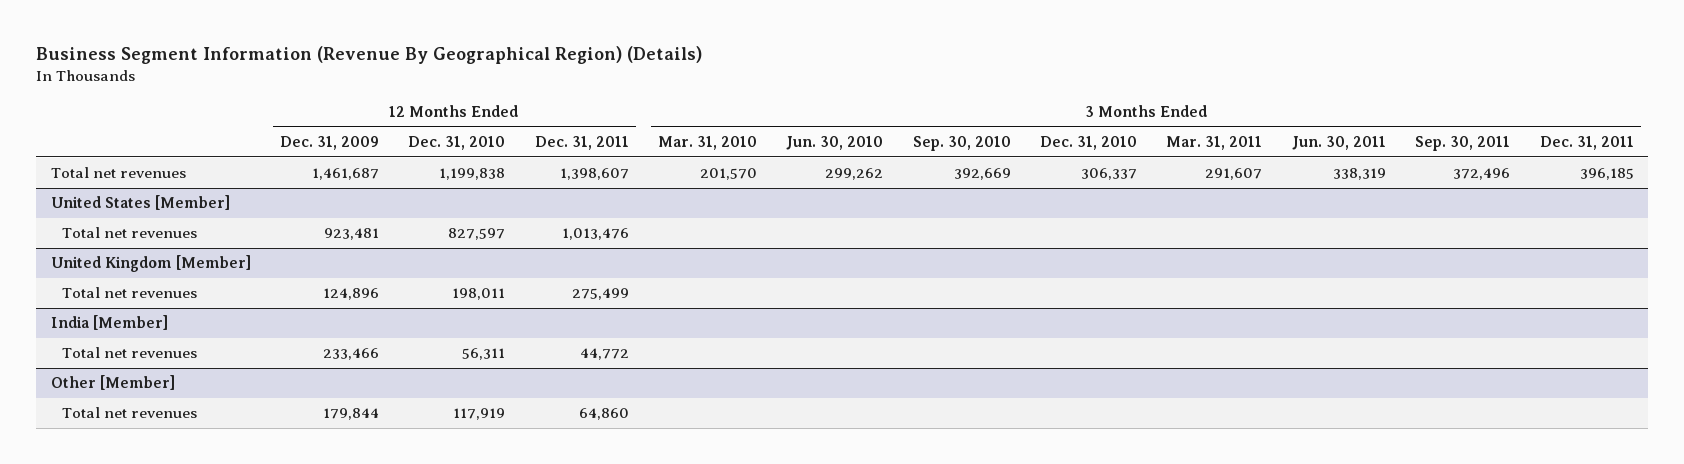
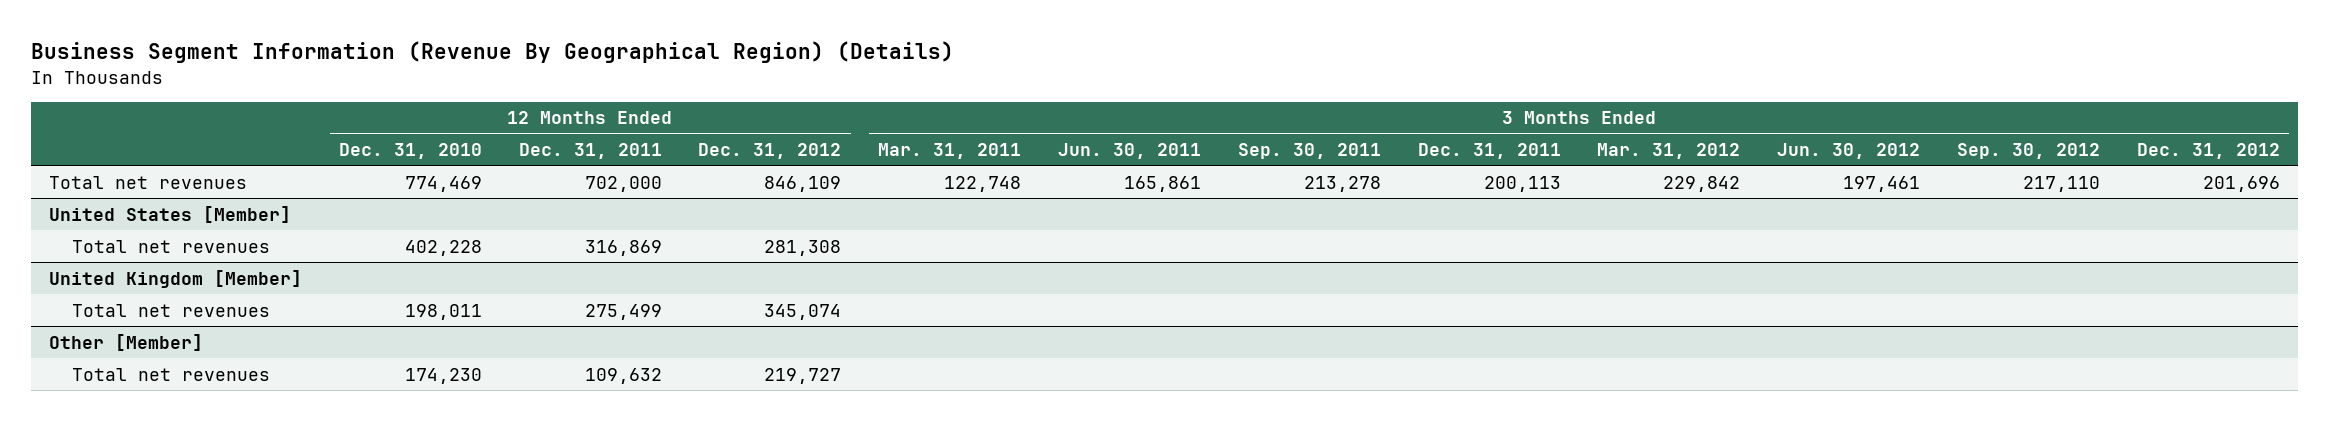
[279,136,379,151] Dec. 31, 2009 -> none
[658,136,758,151] Mar. 31, 2010 -> none
[786,136,884,151] Jun. 30, 2010 -> none
[912,136,1011,152] Sep. 30, 2010 -> none
[1040,136,1138,151] Dec. 31, 2010 -> none
none -> [698,143,842,160] Dec. 31, 2012
none -> [1597,143,1741,160] Mar. 31, 2012
none -> [1777,143,1921,160] Jun. 30, 2012
none -> [1957,143,2101,160] Sep. 30, 2012
none -> [2136,143,2280,160] Dec. 31, 2012
[439,168,506,181] 1,199,838 -> [404,175,482,192] 774,469
[559,168,629,181] 1,398,607 -> [584,175,662,192] 702,000
[1205,168,1263,181] 291,607 -> [944,175,1022,192] 122,748
[1332,168,1386,181] 338,319 -> [1124,175,1202,192] 165,861
[1453,168,1511,181] 372,496 -> [1303,175,1381,192] 213,278
[1579,168,1634,181] 396,185 -> [1483,175,1561,192] 200,113
[448,228,506,241] 827,597 -> [404,239,482,256] 402,228
[561,228,629,241] 1,013,476 -> [584,239,662,256] 316,869
[50,315,168,331] India [Member] -> none
[62,347,198,359] Total net revenues -> none
[453,408,506,421] 117,919 -> [404,367,482,384] 174,230
[578,408,629,421] 64,860 -> [584,367,662,384] 109,632

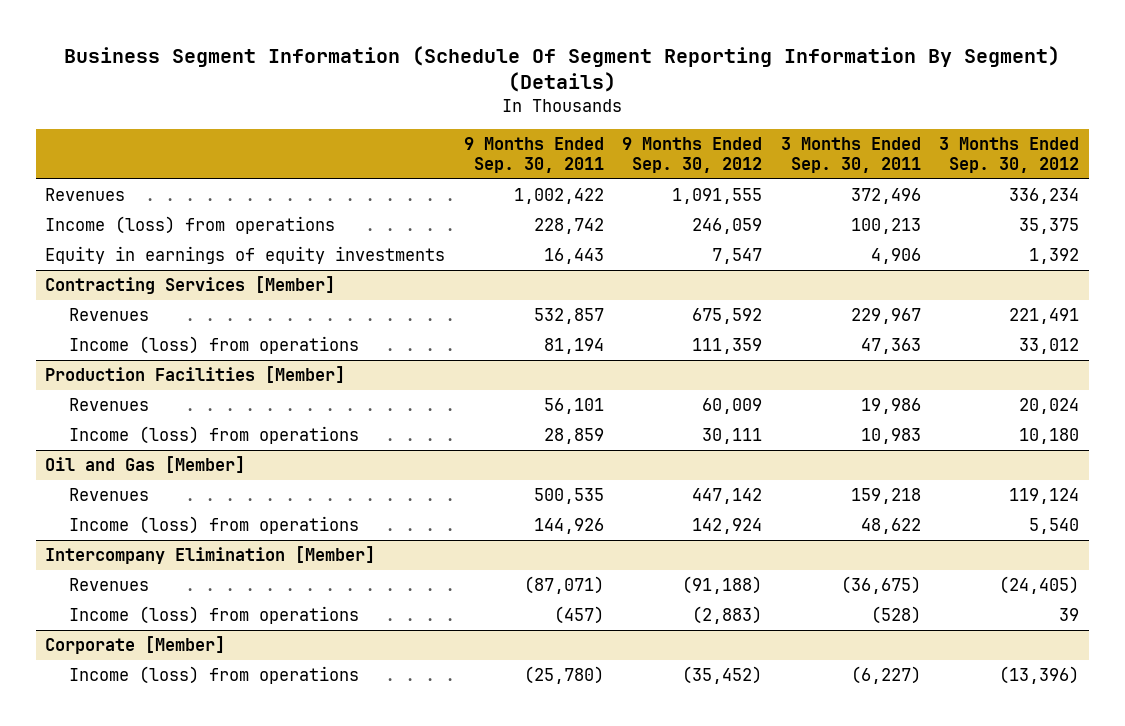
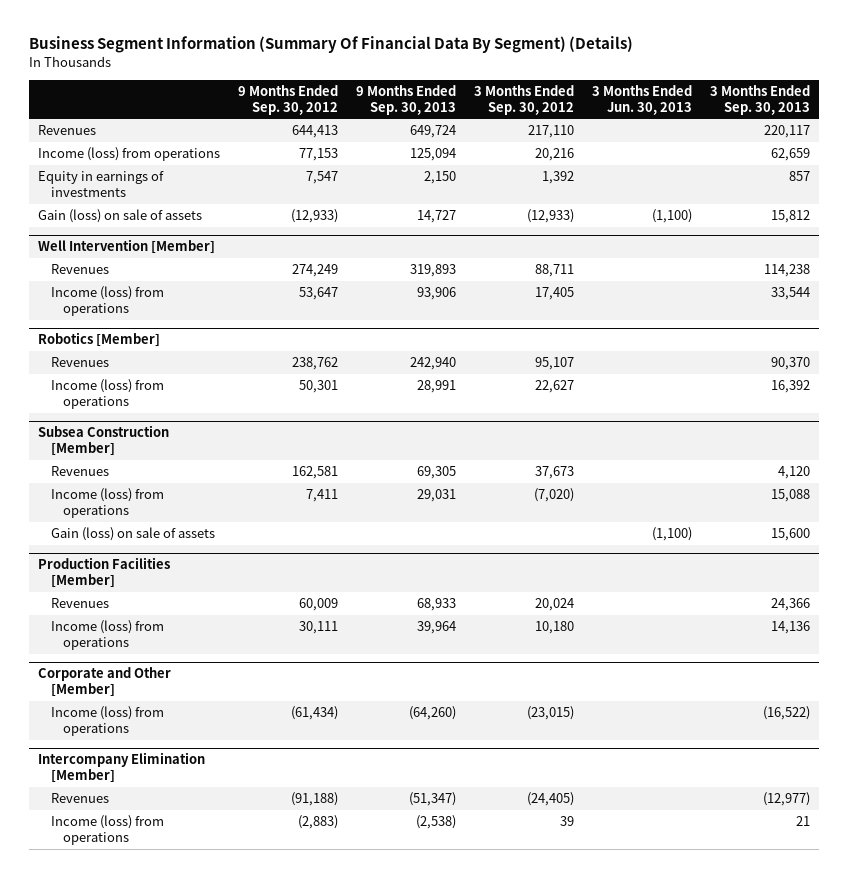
[64,45,1061,92] Business Segment Information (Schedule Of Segment Reporting Information By Segment) (Details) -> [28,36,633,54] Business Segment Information (Summary Of Financial Data By Segment) (Details)
[463,136,604,173] 9 Months Ended Sep. 30, 2011 -> none
[780,136,921,173] 3 Months Ended Sep. 30, 2011 -> none
none -> [355,84,456,115] 9 Months Ended Sep. 30, 2013
none -> [591,84,692,115] 3 Months Ended Jun. 30, 2013
none -> [709,84,810,115] 3 Months Ended Sep. 30, 2013
[45,276,336,295] Contracting Services [Member] -> none
[672,188,763,205] 1,091,555 -> [291,125,338,139] 644,413
[1009,188,1080,205] 336,234 -> [527,125,574,139] 217,110
[692,218,763,235] 246,059 -> [298,148,338,162] 77,153
[1019,218,1080,235] 35,375 -> [534,148,574,162] 20,216
[45,246,446,265] Equity in earnings of equity investments -> [37,171,164,198] Equity in earnings of investments
none -> [37,209,202,224] Gain (loss) on sale of assets
none -> [37,239,215,255] Well Intervention [Member]
[692,308,763,325] 675,592 -> [291,264,338,278] 274,249
[1009,308,1080,325] 221,491 -> [534,264,574,278] 88,711
[692,338,763,355] 111,359 -> [298,287,338,301] 53,647
[1019,338,1080,355] 33,012 -> [534,287,574,301] 17,405
none -> [37,332,160,348] Robotics [Member]
none -> [50,357,109,368] Revenues
none -> [50,379,164,410] Income (loss) from operations
none -> [37,425,169,457] Subsea Construction [Member]
none -> [50,466,109,477] Revenues
none -> [50,488,164,519] Income (loss) from operations
none -> [50,527,215,542] Gain (loss) on sale of assets
[45,456,246,474] Oil and Gas [Member] -> none
[69,488,150,502] Revenues -> none
none -> [37,667,171,698] Corporate and Other [Member]
[692,518,763,535] 142,924 -> [290,706,338,721] (61,434)
[1029,518,1080,535] 5,540 -> [526,706,574,721] (23,015)
[45,636,226,655] Corporate [Member] -> none
[69,666,360,685] Income (loss) from operations -> none

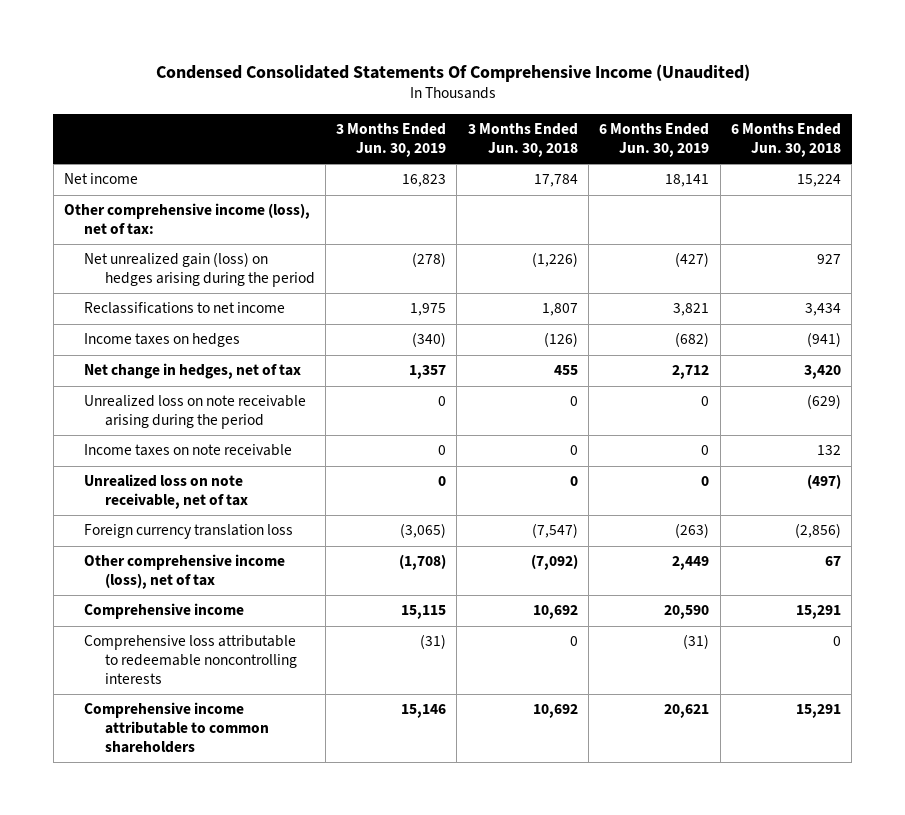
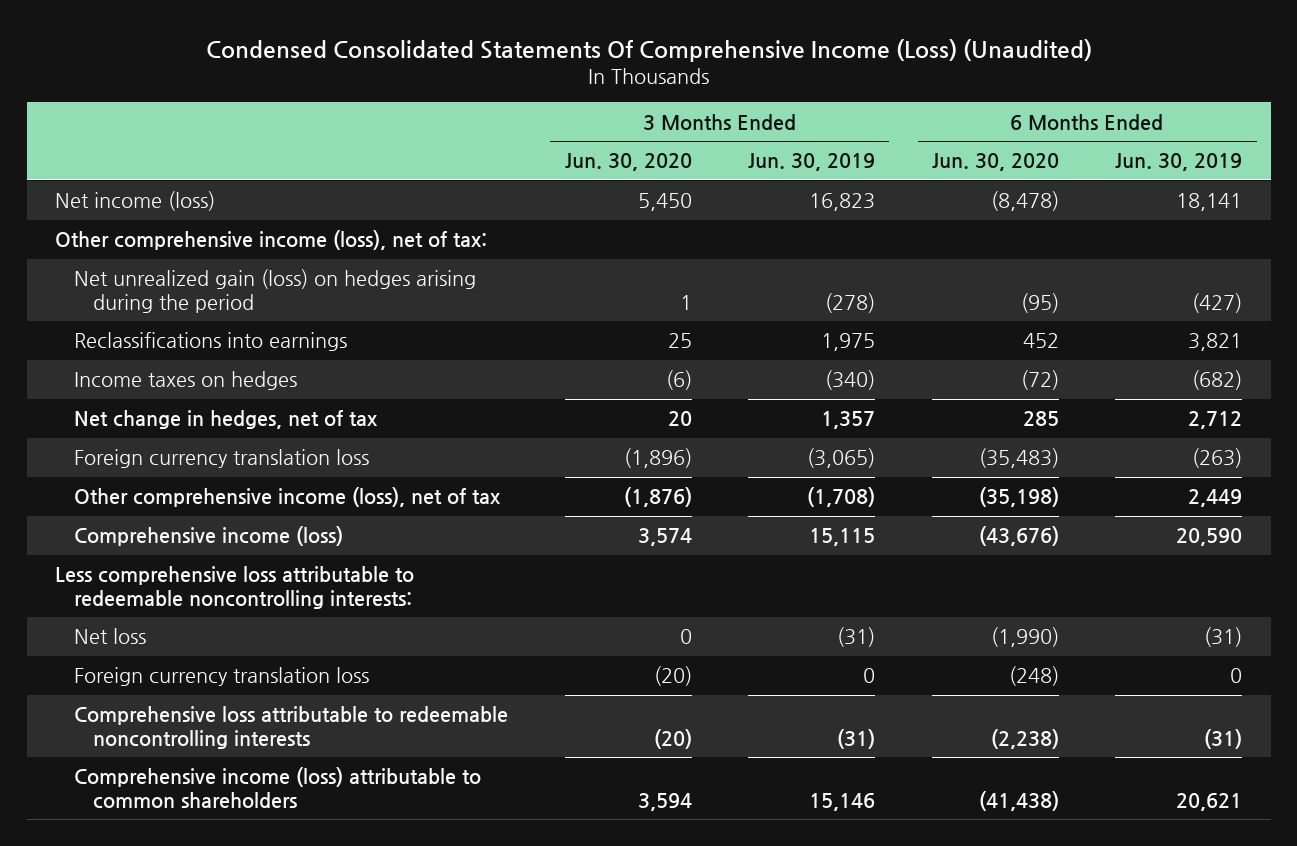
[155,63,750,82] Condensed Consolidated Statements Of Comprehensive Income (Unaudited) -> [205,38,1092,62] Condensed Consolidated Statements Of Comprehensive Income (Loss) (Unaudited)
[467,123,578,157] 3 Months Ended Jun. 30, 2018 -> none
[730,123,841,157] 6 Months Ended Jun. 30, 2018 -> none
none -> [564,153,692,172] Jun. 30, 2020
none -> [931,153,1059,172] Jun. 30, 2020
[64,173,139,185] Net income -> [54,191,215,212] Net income (loss)
[84,302,286,315] Reclassifications to net income -> [74,332,348,352] Reclassifications into earnings
[84,395,307,430] Unrealized loss on note receivable arising during the period -> none
[84,444,293,457] Income taxes on note receivable -> none
[84,474,248,510] Unrealized loss on note receivable, net of tax -> none
[84,603,245,620] Comprehensive income -> [74,526,344,547] Comprehensive income (loss)
none -> [54,566,414,609] Less comprehensive loss attributable to redeemable noncontrolling interests:
none -> [74,628,147,645] Net loss
none -> [74,667,370,687] Foreign currency translation loss
[84,702,269,753] Comprehensive income attributable to common shareholders -> [74,767,482,809] Comprehensive income (loss) attributable to common shareholders

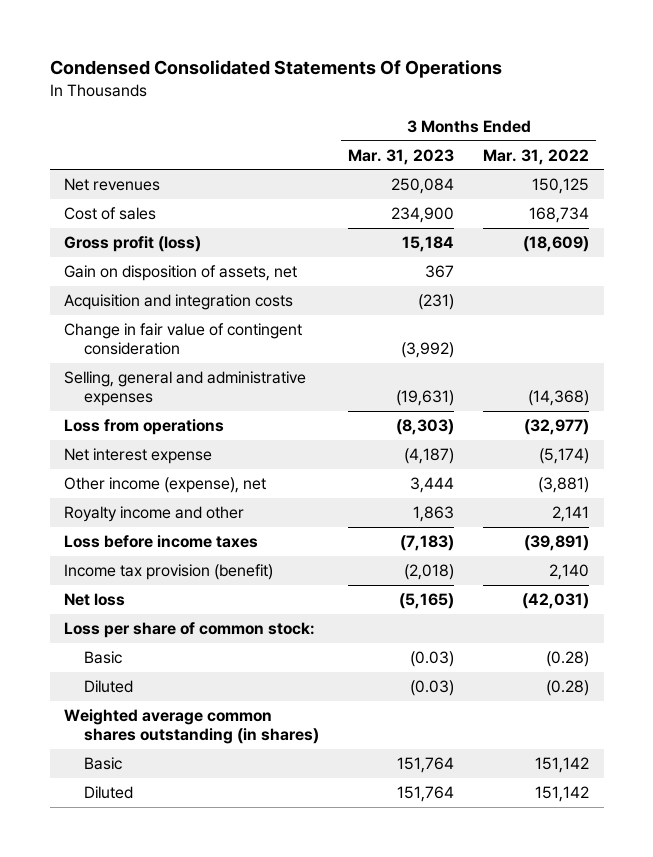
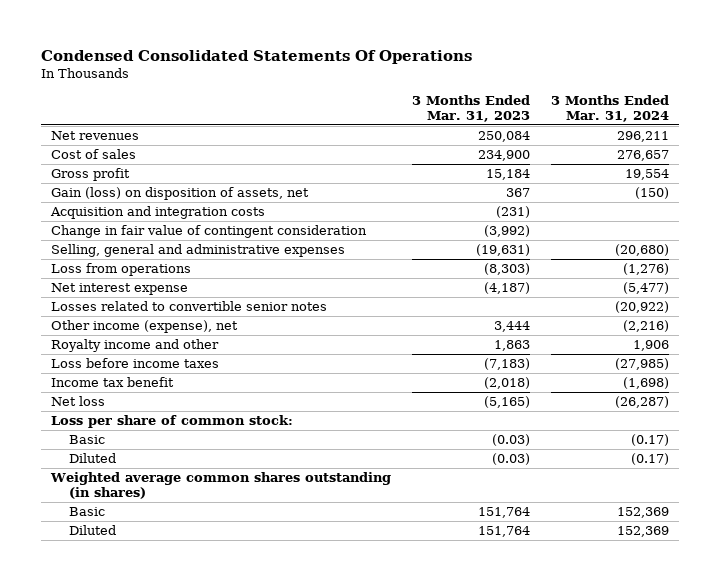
[483,148,590,165] Mar. 31, 2022 -> none
none -> [550,94,669,122] 3 Months Ended Mar. 31, 2024
[63,236,201,253] Gross profit (loss) -> [51,168,131,182] Gross profit
[63,265,297,282] Gain on disposition of assets, net -> [51,187,310,201] Gain (loss) on disposition of assets, net
none -> [51,301,328,312] Losses related to convertible senior notes
[63,564,273,581] Income tax provision (benefit) -> [51,377,175,388] Income tax benefit

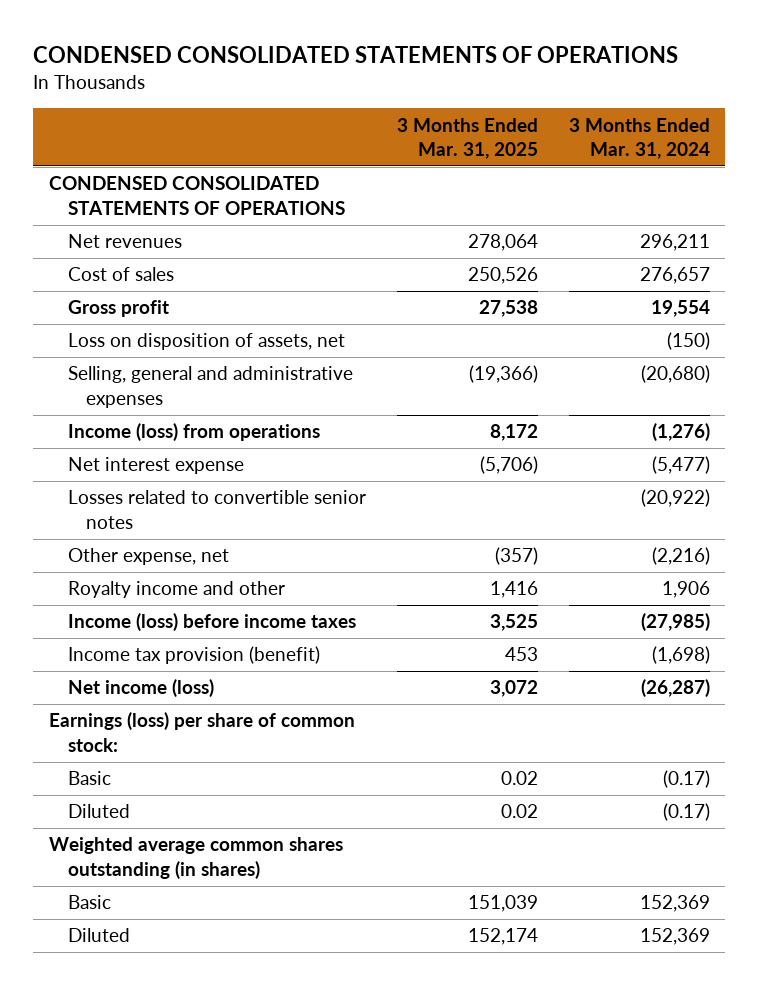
[40,49,472,64] Condensed Consolidated Statements Of Operations -> [33,46,679,64] CONDENSED CONSOLIDATED STATEMENTS OF OPERATIONS
[411,94,530,122] 3 Months Ended Mar. 31, 2023 -> none
none -> [396,117,538,160] 3 Months Ended Mar. 31, 2025
none -> [48,176,345,216] CONDENSED CONSOLIDATED STATEMENTS OF OPERATIONS
[50,206,266,220] Acquisition and integration costs -> none
[51,225,368,239] Change in fair value of contingent consideration -> none
[51,187,310,201] Gain (loss) on disposition of assets, net -> [67,333,345,351] Loss on disposition of assets, net
[51,263,192,277] Loss from operations -> [67,423,320,442] Income (loss) from operations
[51,320,239,334] Other income (expense), net -> [67,548,229,566] Other expense, net
[51,358,220,369] Loss before income taxes -> [67,613,356,632] Income (loss) before income taxes
[51,377,175,388] Income tax benefit -> [67,646,320,665] Income tax provision (benefit)
[51,396,106,407] Net loss -> [67,679,214,698] Net income (loss)
[51,415,294,429] Loss per share of common stock: -> [48,712,355,753] Earnings (loss) per share of common stock:

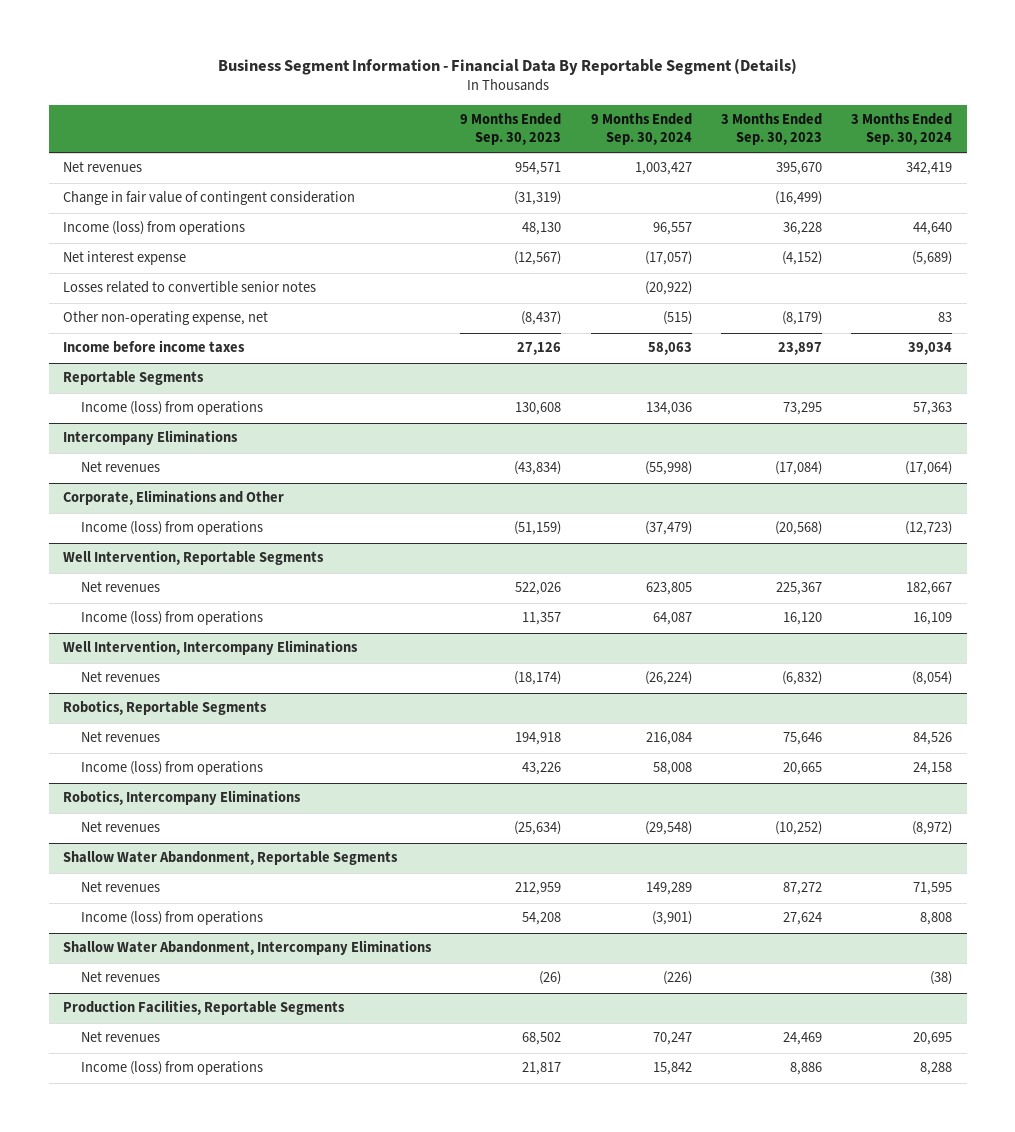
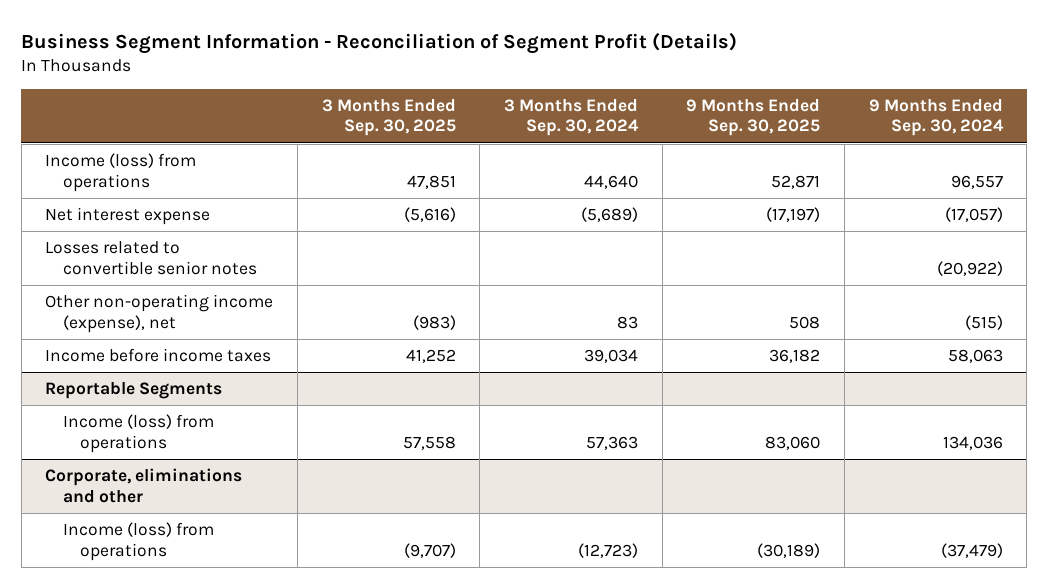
[217,57,797,75] Business Segment Information - Financial Data By Reportable Segment (Details) -> [21,31,738,54] Business Segment Information - Reconciliation of Segment Profit (Details)
[460,113,562,146] 9 Months Ended Sep. 30, 2023 -> none
[720,113,822,146] 3 Months Ended Sep. 30, 2023 -> none
none -> [321,98,456,137] 3 Months Ended Sep. 30, 2025
none -> [686,98,821,137] 9 Months Ended Sep. 30, 2025
[63,161,143,173] Net revenues -> none
[63,191,356,206] Change in fair value of contingent consideration -> none
[63,311,269,326] Other non-operating expense, net -> [45,294,274,333] Other non-operating income (expense), net
[63,430,239,446] Intercompany Eliminations -> none
[80,461,160,473] Net revenues -> none
[63,490,285,506] Corporate, Eliminations and Other -> [45,468,243,503] Corporate, eliminations and other
[63,550,325,566] Well Intervention, Reportable Segments -> none
[80,581,160,593] Net revenues -> none
[80,611,263,626] Income (loss) from operations -> none
[63,640,359,656] Well Intervention, Intercompany Eliminations -> none
[80,671,160,683] Net revenues -> none
[63,700,268,716] Robotics, Reportable Segments -> none
[80,731,160,743] Net revenues -> none
[80,761,263,776] Income (loss) from operations -> none
[63,790,302,806] Robotics, Intercompany Eliminations -> none
[80,821,160,833] Net revenues -> none
[63,851,399,866] Shallow Water Abandonment, Reportable Segments -> none
[80,881,160,893] Net revenues -> none
[80,911,263,926] Income (loss) from operations -> none
[63,940,433,956] Shallow Water Abandonment, Intercompany Eliminations -> none
[80,971,160,983] Net revenues -> none
[63,1000,346,1016] Production Facilities, Reportable Segments -> none
[80,1031,160,1043] Net revenues -> none
[80,1061,263,1076] Income (loss) from operations -> none

